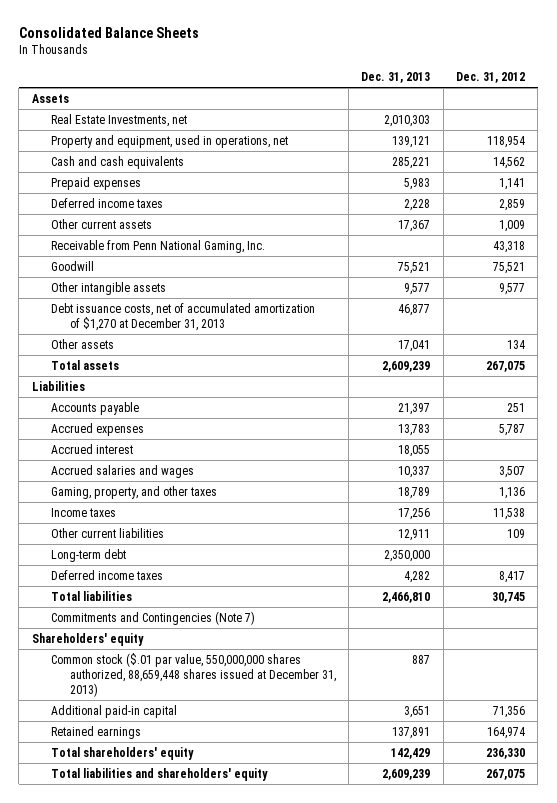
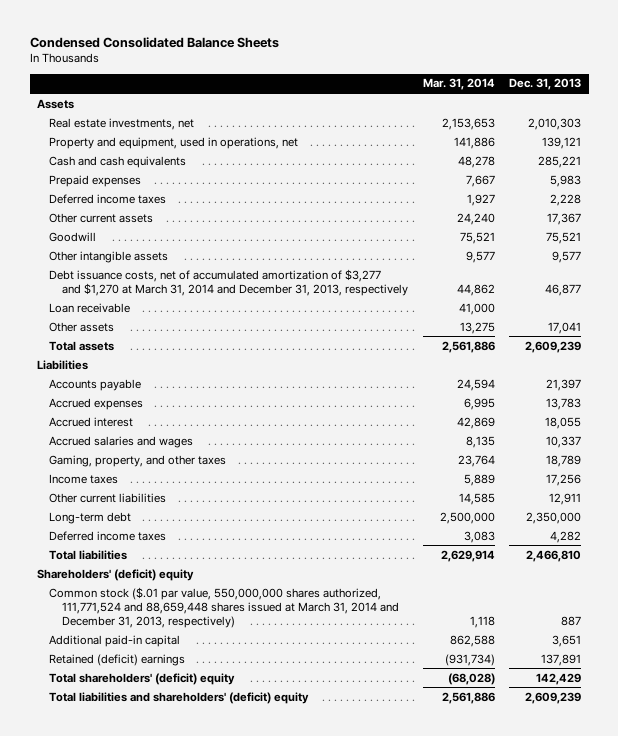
[18,26,199,38] Consolidated Balance Sheets -> [29,37,279,49] Condensed Consolidated Balance Sheets
[456,71,526,83] Dec. 31, 2012 -> none
none -> [422,78,495,91] Mar. 31, 2014
[50,113,187,127] Real Estate Investments, net -> [49,117,195,130] Real estate investments, net
[50,239,265,253] Receivable from Penn National Gaming, Inc. -> none
[50,302,315,331] Debt issuance costs, net of accumulated amortization of $1,270 at December 31, 2013 -> [49,268,409,296] Debt issuance costs, net of accumulated amortization of $3,277 and $1,270 at March 31, 2014 and December 31, 2013, respectively
none -> [49,302,131,313] Loan receivable
[50,610,255,625] Commitments and Contingencies (Note 7) -> none
[31,632,144,646] Shareholders' equity -> [36,568,194,581] Shareholders' (deficit) equity
[50,652,336,698] Common stock ($.01 par value, 550,000,000 shares authorized, 88,659,448 shares issued at December 31, 2013) -> [49,586,400,628] Common stock ($.01 par value, 550,000,000 shares authorized, 111,771,524 and 88,659,448 shares issued at March 31, 2014 and December 31, 2013, respectively)
[50,725,141,739] Retained earnings -> [49,653,186,666] Retained (deficit) earnings
[50,746,194,760] Total shareholders' equity -> [49,672,236,685] Total shareholders' (deficit) equity
[50,767,268,781] Total liabilities and shareholders' equity -> [49,691,310,704] Total liabilities and shareholders' (deficit) equity

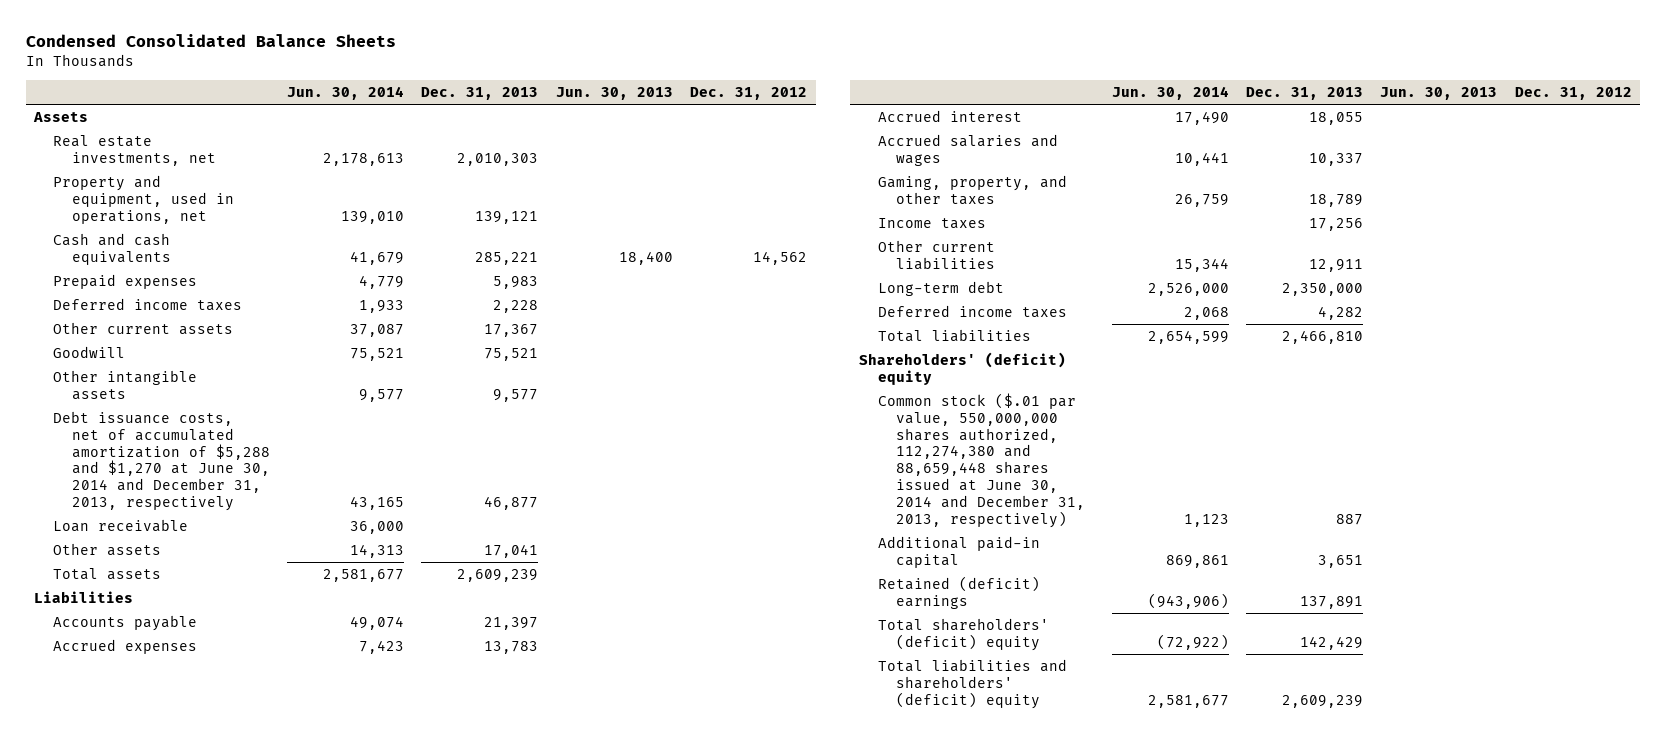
[422,78,495,91] Mar. 31, 2014 -> none
none -> [287,86,405,101] Jun. 30, 2014
none -> [555,87,673,101] Jun. 30, 2013
none -> [689,87,807,101] Dec. 31, 2012
[49,268,409,296] Debt issuance costs, net of accumulated amortization of $3,277 and $1,270 at March 31, 2014 and December 31, 2013, respectively -> [53,411,270,511] Debt issuance costs, net of accumulated amortization of $5,288 and $1,270 at June 30, 2014 and December 31, 2013, respectively
[49,586,400,628] Common stock ($.01 par value, 550,000,000 shares authorized, 111,771,524 and 88,659,448 shares issued at March 31, 2014 and December 31, 2013, respectively) -> [877,393,1086,528] Common stock ($.01 par value, 550,000,000 shares authorized, 112,274,380 and 88,659,448 shares issued at June 30, 2014 and December 31, 2013, respectively)

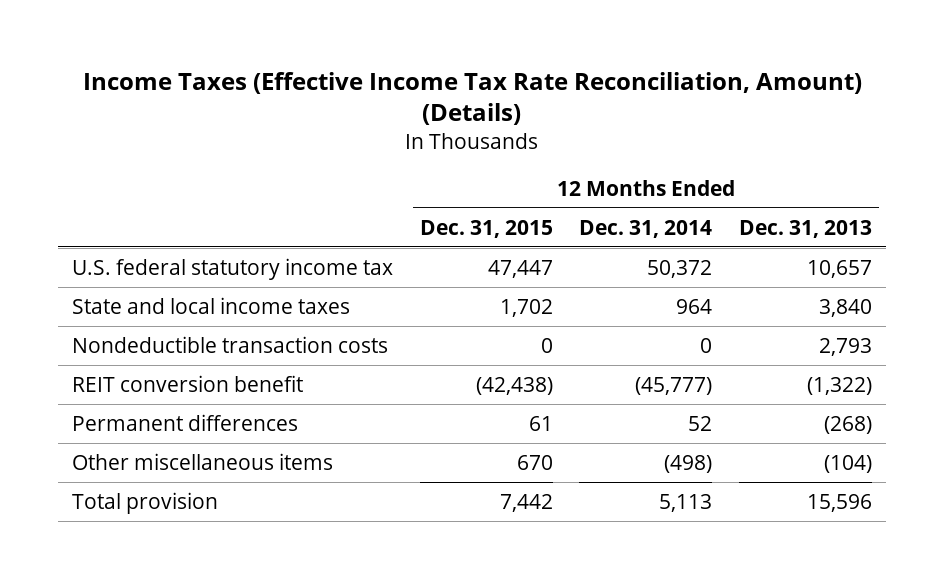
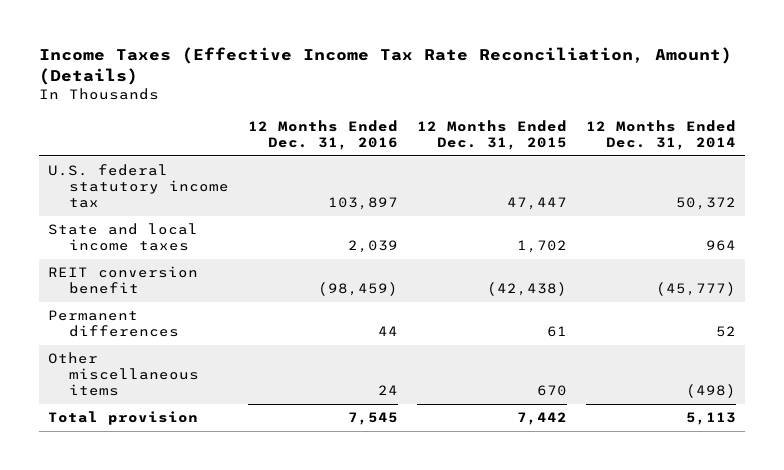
[739,219,873,238] Dec. 31, 2013 -> none
none -> [248,120,399,151] 12 Months Ended Dec. 31, 2016
[71,335,388,353] Nondeductible transaction costs -> none

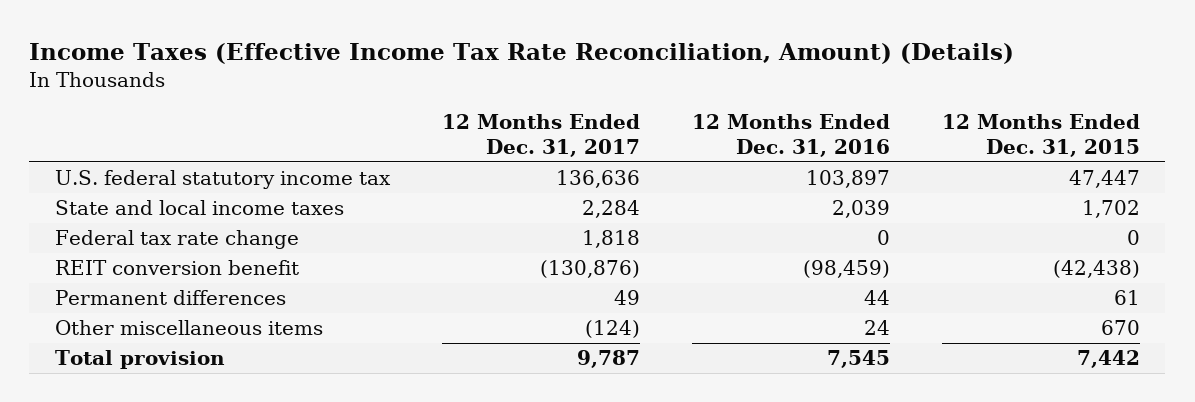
[585,120,736,151] 12 Months Ended Dec. 31, 2014 -> none
none -> [441,113,640,157] 12 Months Ended Dec. 31, 2017
none -> [54,230,299,250] Federal tax rate change

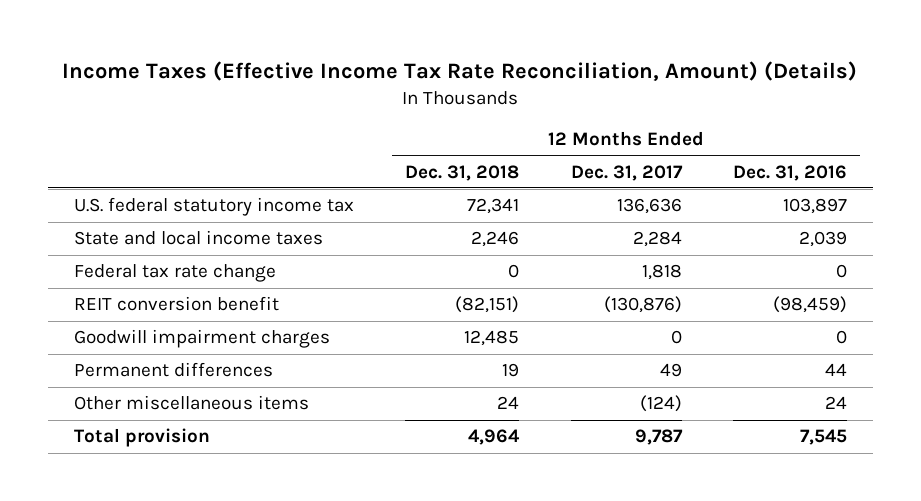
[941,113,1140,157] 12 Months Ended Dec. 31, 2015 -> none
none -> [405,164,520,181] Dec. 31, 2018
none -> [73,329,330,349] Goodwill impairment charges

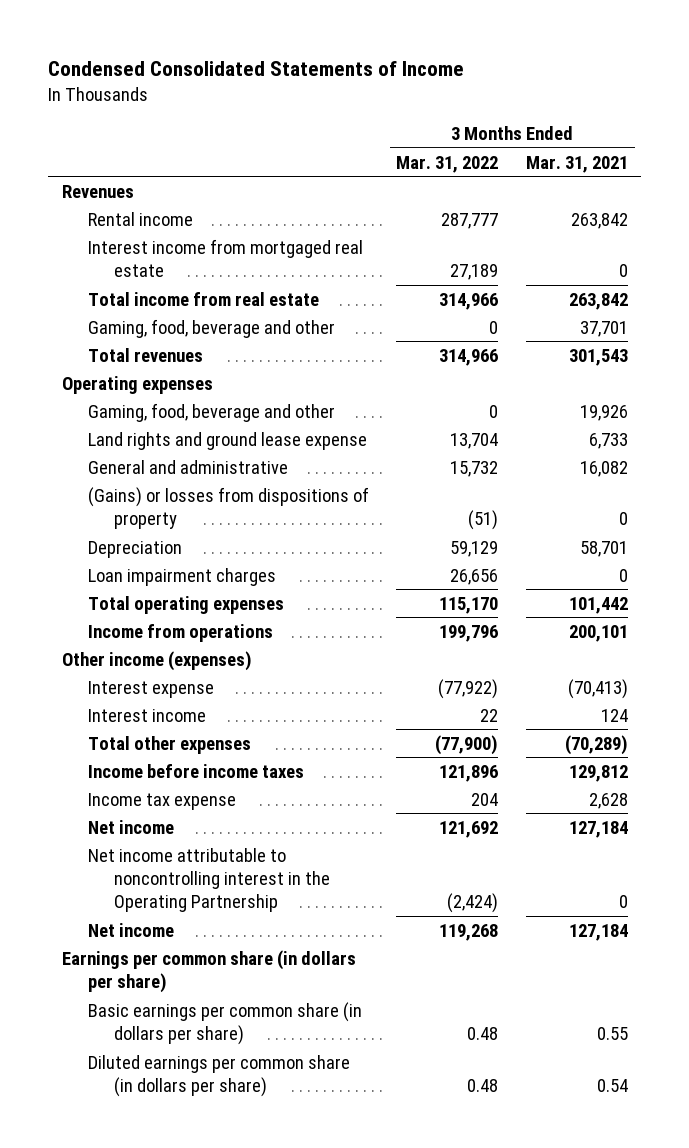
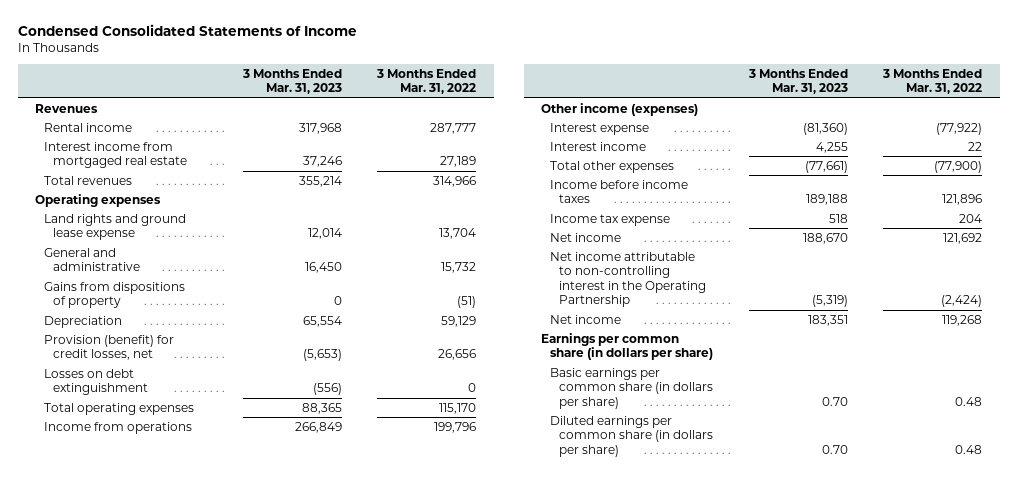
[525,155,628,173] Mar. 31, 2021 -> none
none -> [241,68,342,95] 3 Months Ended Mar. 31, 2023
[87,291,319,306] Total income from real estate -> none
[87,318,335,338] Gaming, food, beverage and other -> none
[87,402,335,422] Gaming, food, beverage and other -> none
[87,486,369,529] (Gains) or losses from dispositions of property -> [44,281,186,309] Gains from dispositions of property
[87,567,276,586] Loan impairment charges -> [44,334,175,361] Provision (benefit) for credit losses, net
none -> [44,368,148,396] Losses on debt extinguishment
[87,847,331,913] Net income attributable to noncontrolling interest in the Operating Partnership -> [550,251,706,308] Net income attributable to non-controlling interest in the Operating Partnership

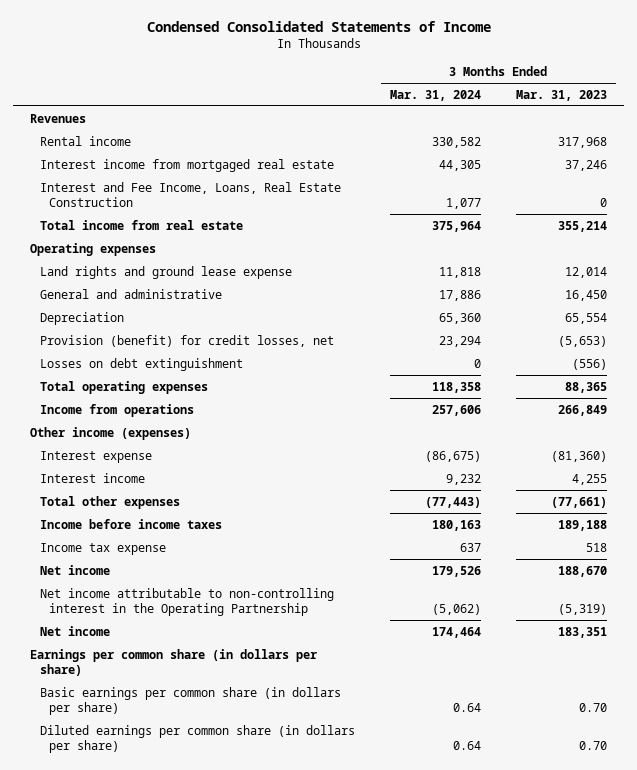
[376,68,477,95] 3 Months Ended Mar. 31, 2022 -> none
none -> [389,90,481,102] Mar. 31, 2024
none -> [39,181,341,207] Interest and Fee Income, Loans, Real Estate Construction
[44,175,133,185] Total revenues -> [39,219,243,230] Total income from real estate
[44,281,186,309] Gains from dispositions of property -> none

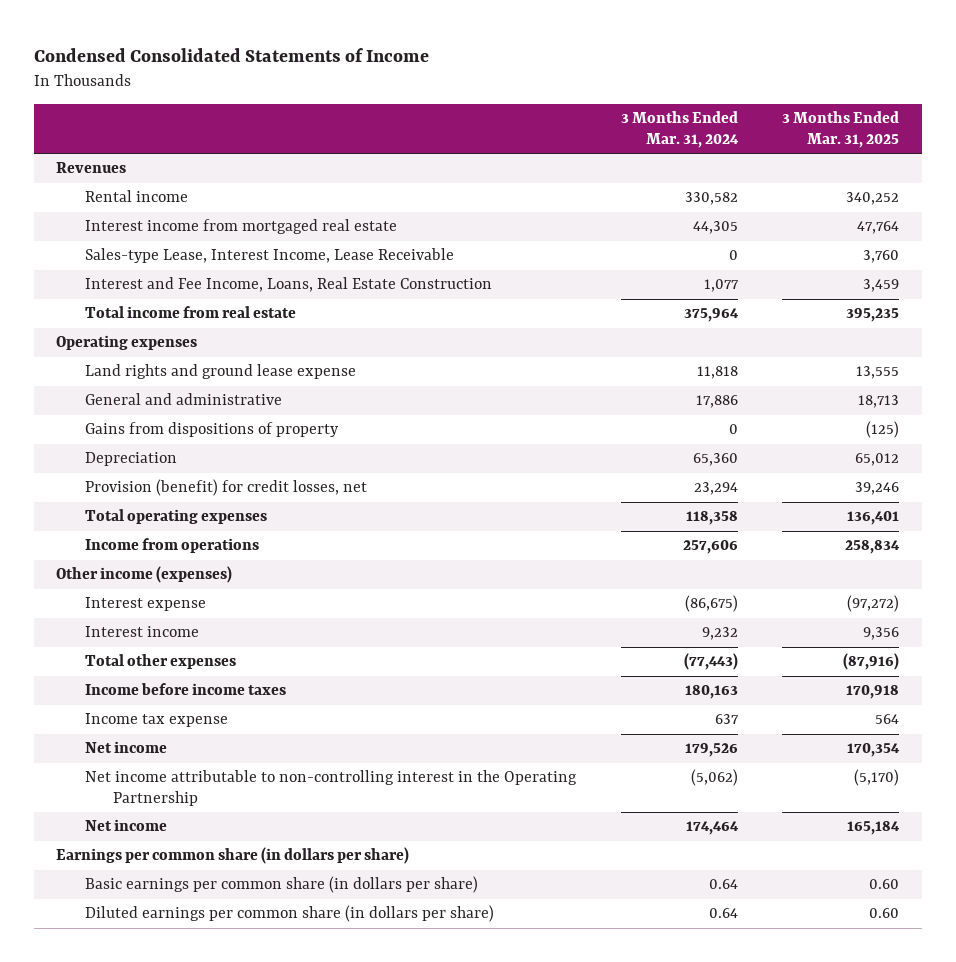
[515,90,607,102] Mar. 31, 2023 -> none
none -> [782,111,900,148] 3 Months Ended Mar. 31, 2025
none -> [84,248,454,264] Sales-type Lease, Interest Income, Lease Receivable
none -> [84,422,339,438] Gains from dispositions of property
[39,357,243,371] Losses on debt extinguishment -> none

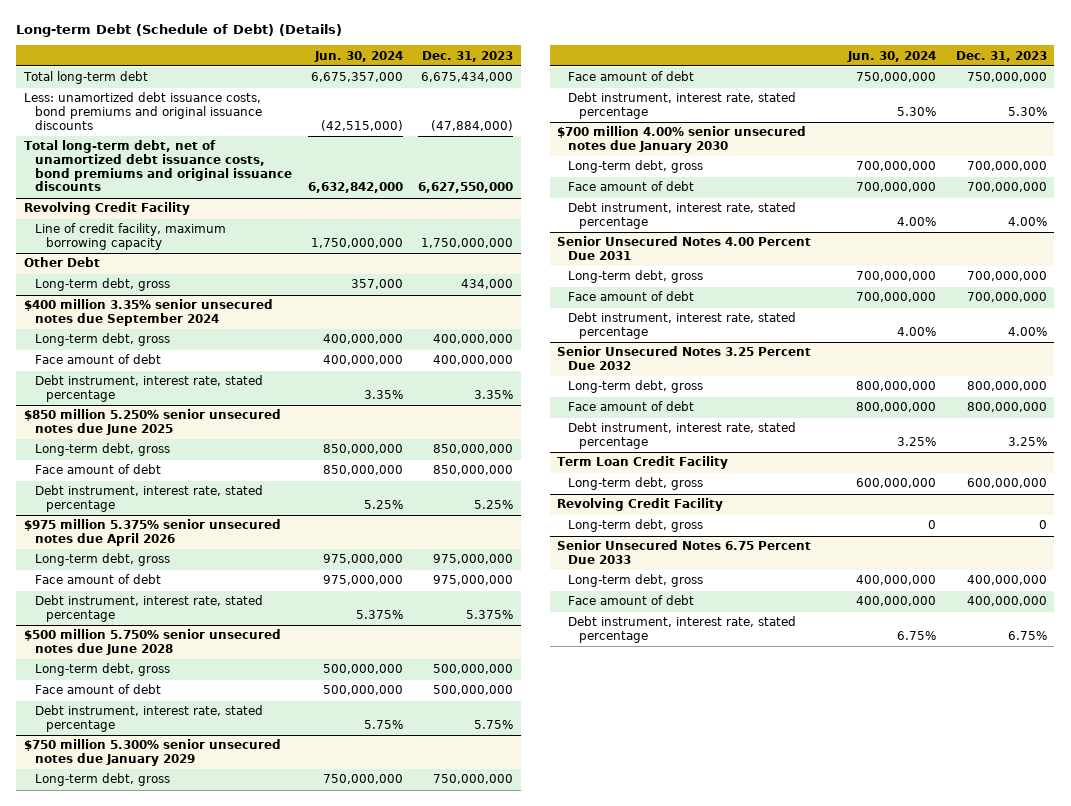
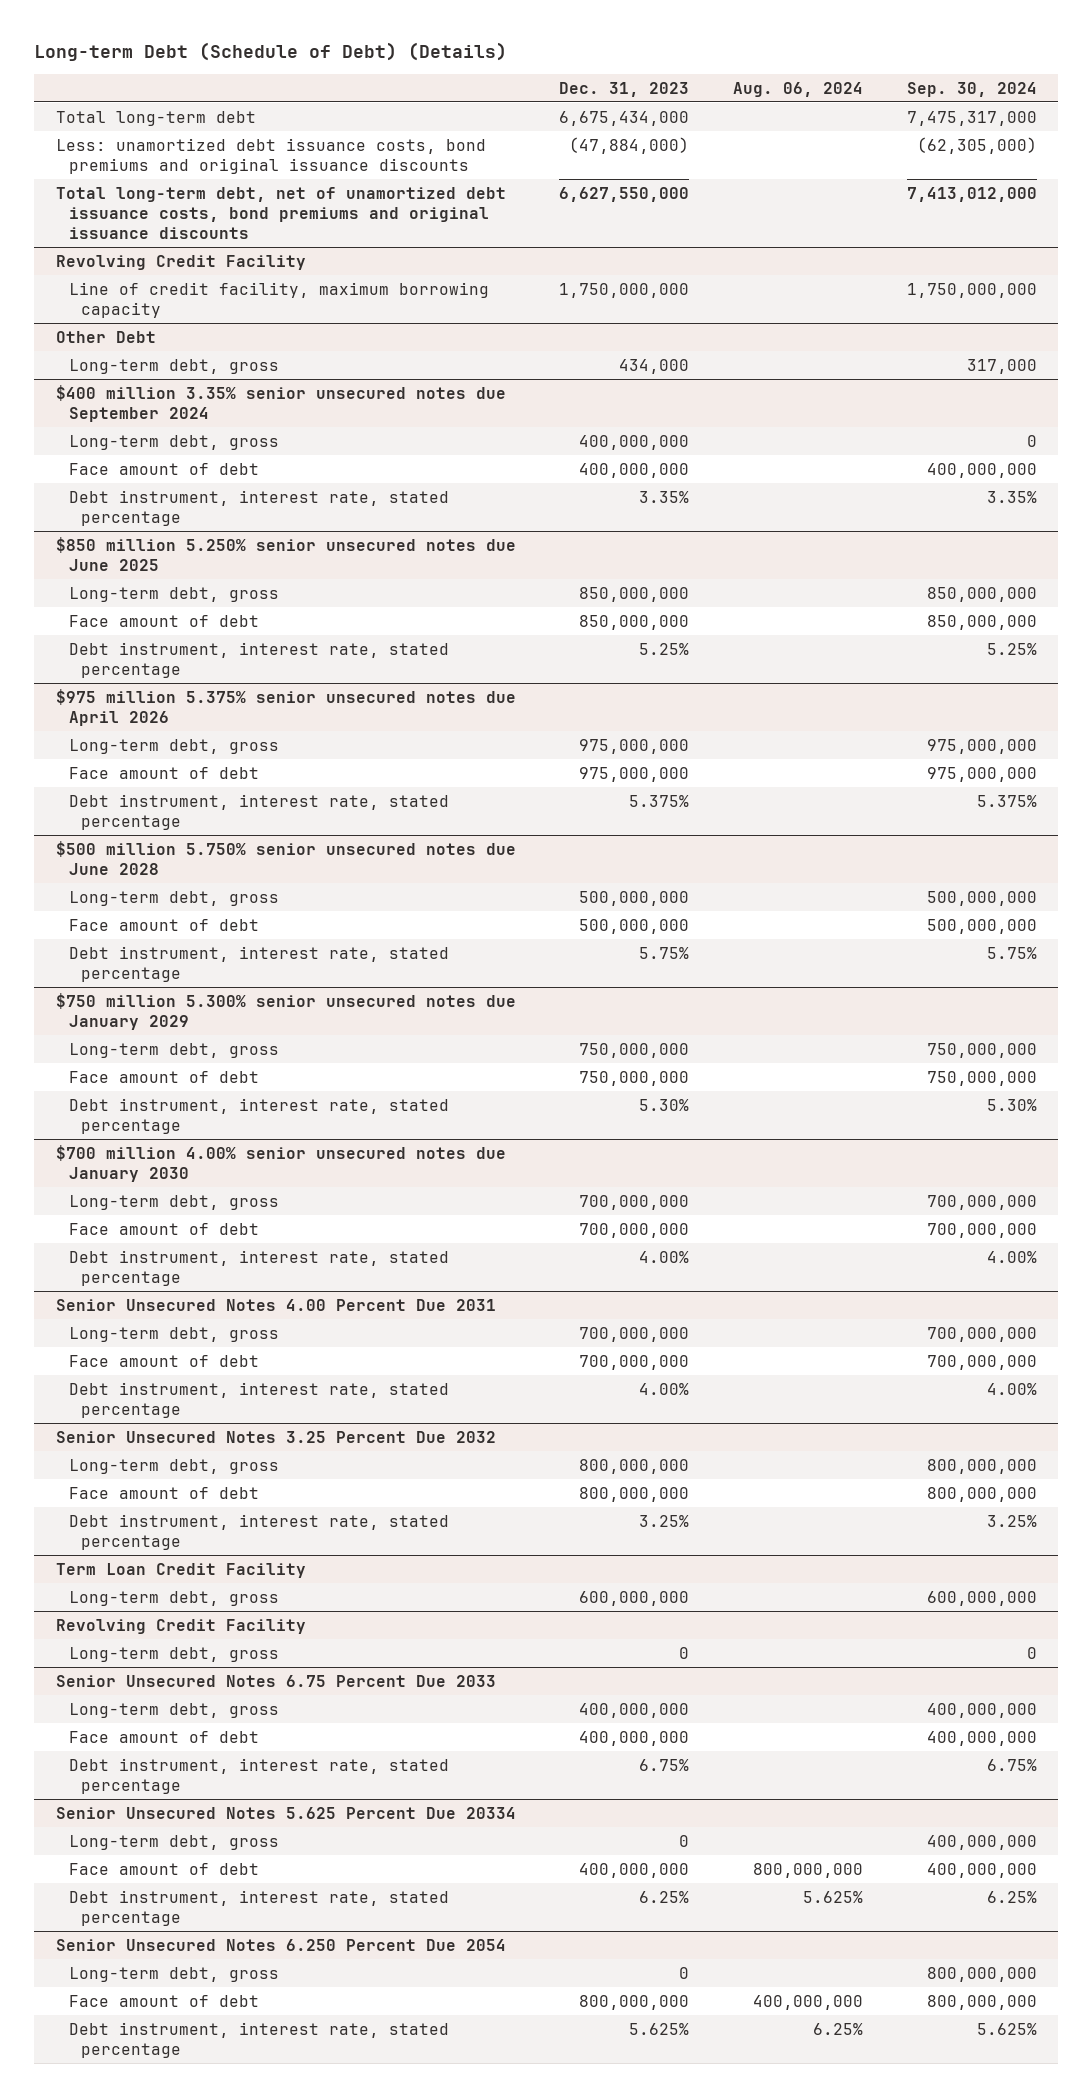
[313,50,403,62] Jun. 30, 2024 -> none
none -> [732,81,863,97] Aug. 06, 2024
none -> [906,81,1037,97] Sep. 30, 2024
none -> [55,1806,516,1819] Senior Unsecured Notes 5.625 Percent Due 20334
none -> [68,1834,279,1850] Long-term debt, gross
none -> [68,1862,259,1875] Face amount of debt
none -> [68,1889,449,1926] Debt instrument, interest rate, stated percentage
none -> [55,1938,506,1951] Senior Unsecured Notes 6.250 Percent Due 2054
none -> [68,1966,279,1982] Long-term debt, gross
none -> [68,1994,259,2007] Face amount of debt
none -> [68,2021,449,2058] Debt instrument, interest rate, stated percentage

